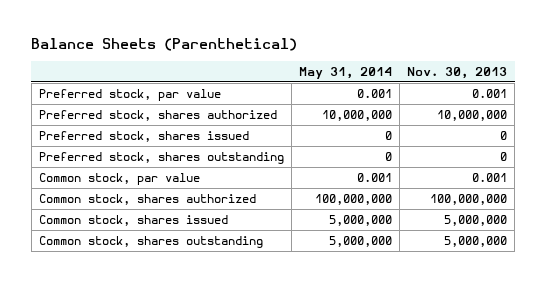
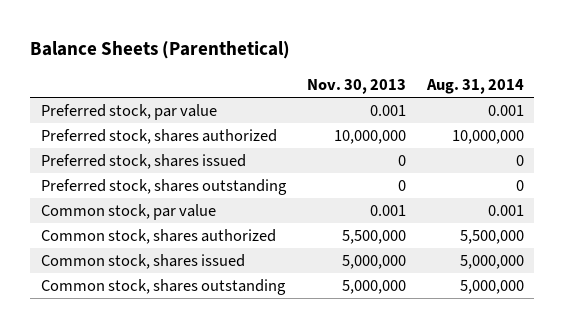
[298,66,392,79] May 31, 2014 -> none
none -> [425,78,524,94] Aug. 31, 2014
[430,193,508,205] 100,000,000 -> [341,230,406,245] 5,500,000

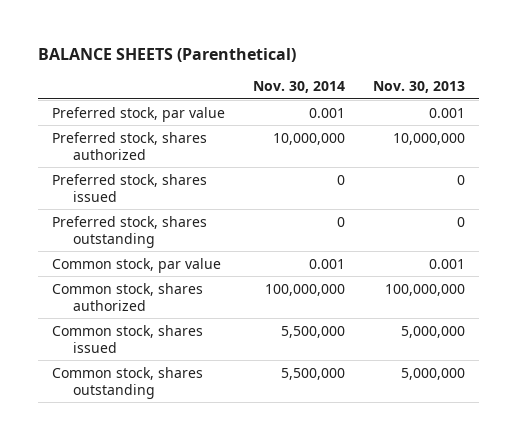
[30,41,291,60] Balance Sheets (Parenthetical) -> [37,47,296,62] BALANCE SHEETS (Parenthetical)
[425,78,524,94] Aug. 31, 2014 -> none
none -> [253,81,346,94] Nov. 30, 2014
[341,230,406,245] 5,500,000 -> [385,283,466,296] 100,000,000

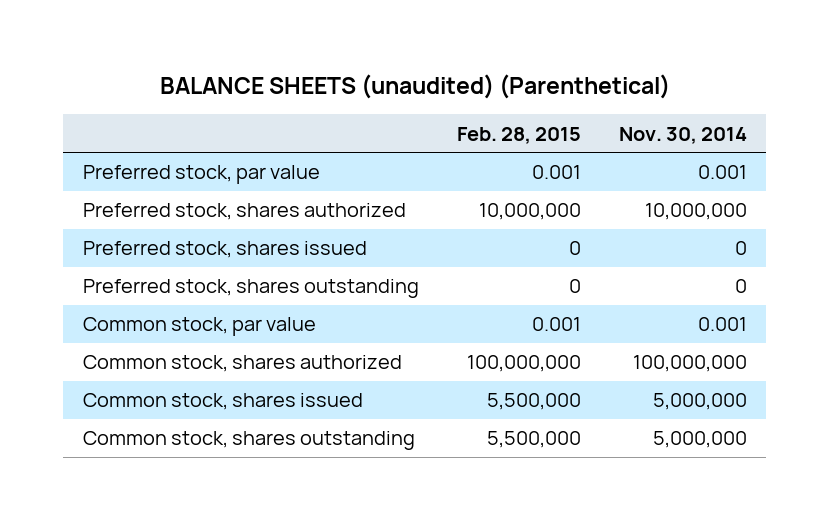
[37,47,296,62] BALANCE SHEETS (Parenthetical) -> [159,74,670,100] BALANCE SHEETS (unaudited) (Parenthetical)
[373,81,466,94] Nov. 30, 2013 -> none
none -> [456,126,581,144] Feb. 28, 2015
[281,325,346,338] 5,500,000 -> [653,393,748,411] 5,000,000
[281,367,346,380] 5,500,000 -> [653,431,748,449] 5,000,000

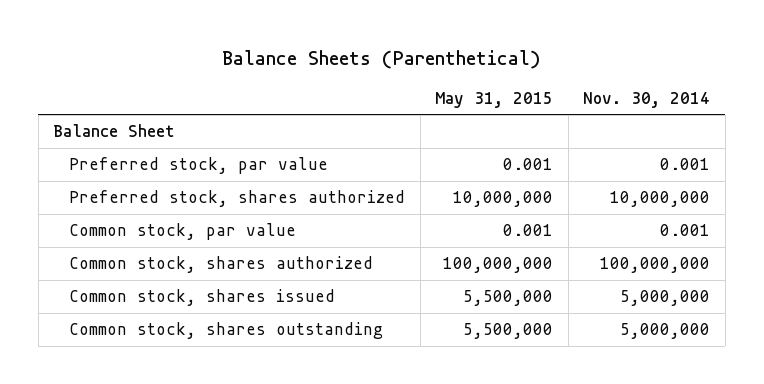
[159,74,670,100] BALANCE SHEETS (unaudited) (Parenthetical) -> [221,49,541,69] Balance Sheets (Parenthetical)
[456,126,581,144] Feb. 28, 2015 -> none
none -> [435,91,554,108] May 31, 2015
none -> [53,124,176,138] Balance Sheet
[82,241,367,259] Preferred stock, shares issued -> none
[82,279,419,299] Preferred stock, shares outstanding -> none

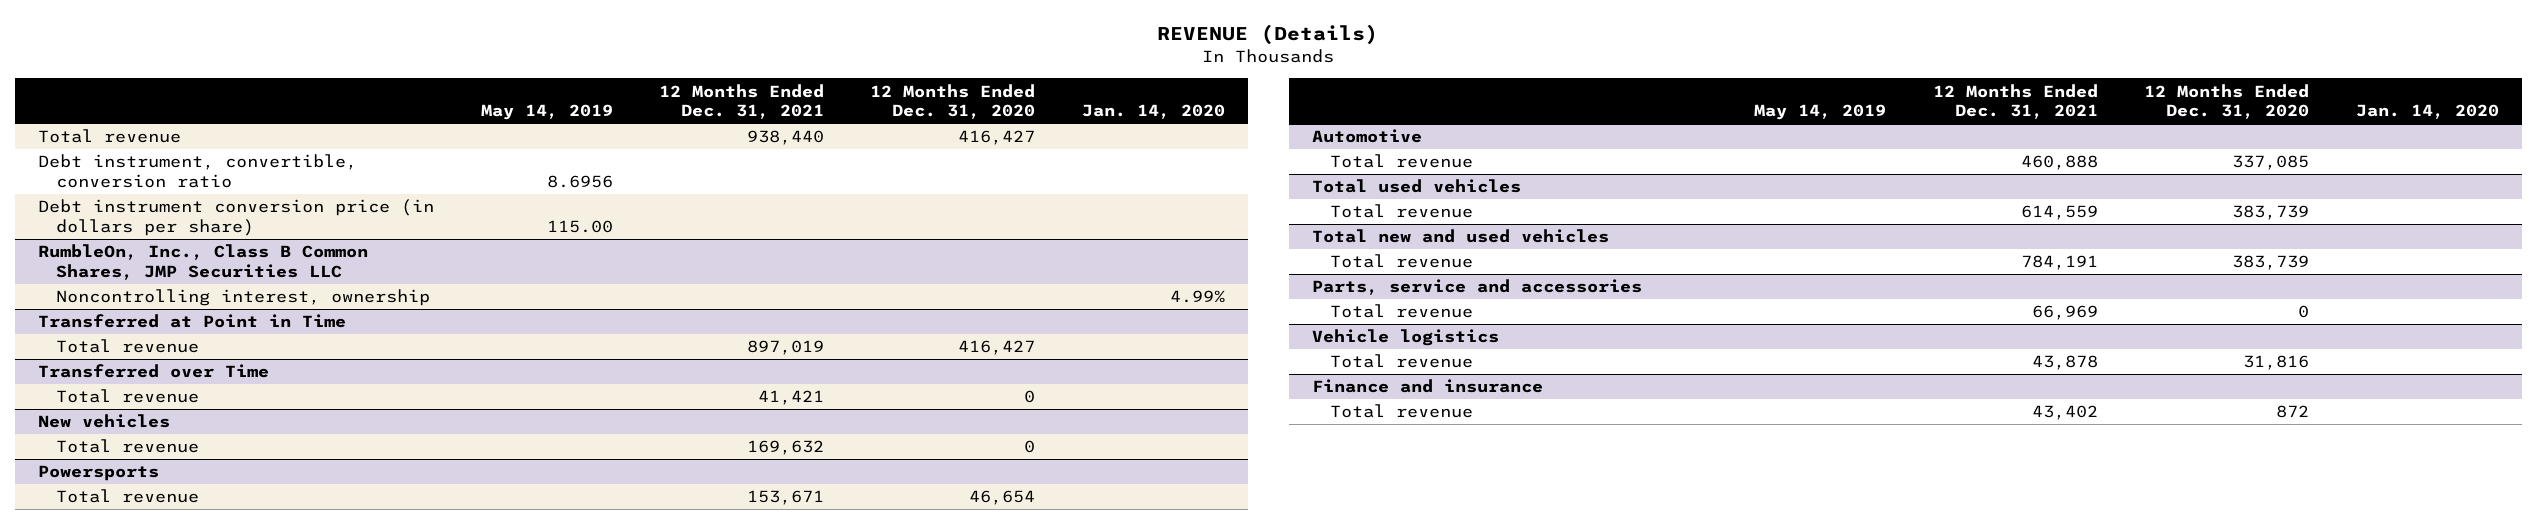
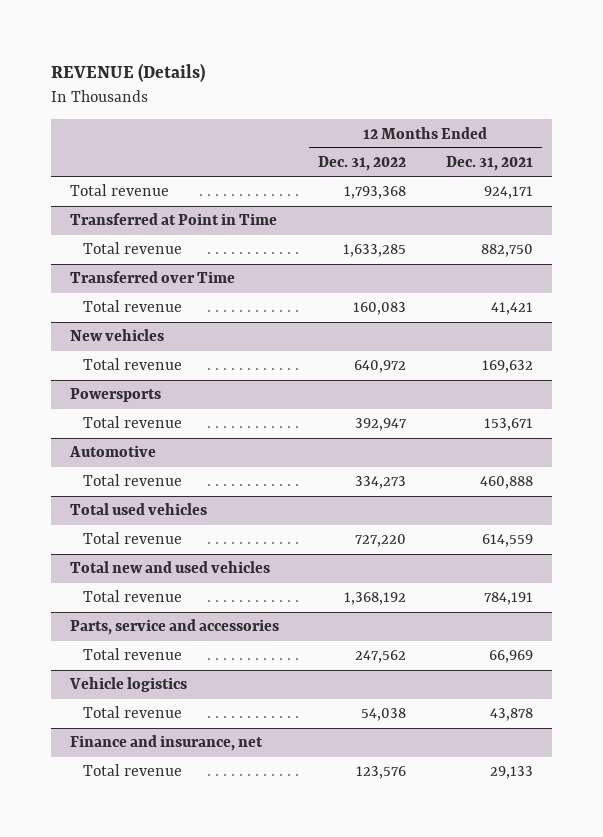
[480,104,613,121] May 14, 2019 -> none
[870,83,1036,120] 12 Months Ended Dec. 31, 2020 -> none
[1081,104,1225,120] Jan. 14, 2020 -> none
none -> [318,156,407,172] Dec. 31, 2022
[38,154,358,189] Debt instrument, convertible, conversion ratio -> none
[38,199,435,237] Debt instrument conversion price (in dollars per share) -> none
[38,244,369,281] RumbleOn, Inc., Class B Common Shares, JMP Securities LLC -> none
[56,289,431,307] Noncontrolling interest, ownership -> none
[747,130,825,146] 938,440 -> [483,186,533,200] 924,171
[747,340,825,356] 897,019 -> [480,244,533,258] 882,750
[1311,379,1543,394] Finance and insurance -> [70,735,264,752] Finance and insurance, net
[2031,405,2098,421] 43,402 -> [489,766,533,780] 29,133

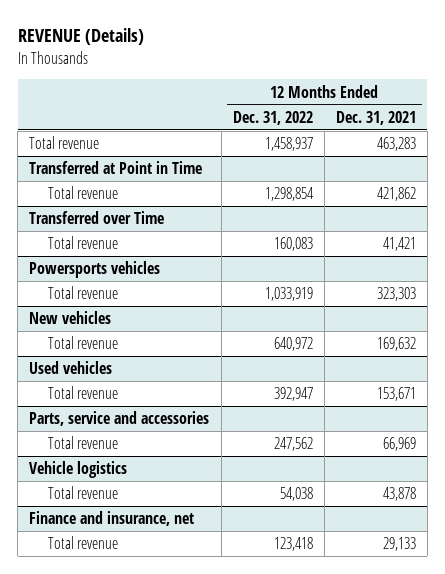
[344,186,407,200] 1,793,368 -> [264,137,313,152] 1,458,937
[483,186,533,200] 924,171 -> [376,137,416,152] 463,283
[343,244,407,258] 1,633,285 -> [264,187,314,202] 1,298,854
[480,244,533,258] 882,750 -> [376,187,416,202] 421,862
none -> [29,261,161,279] Powersports vehicles
none -> [48,286,119,300] Total revenue
[70,388,162,403] Powersports -> [29,361,113,375] Used vehicles
[69,445,157,458] Automotive -> none
[82,474,182,487] Total revenue -> none
[70,503,208,516] Total used vehicles -> none
[82,532,182,545] Total revenue -> none
[70,561,271,574] Total new and used vehicles -> none
[82,590,182,603] Total revenue -> none
[356,766,407,780] 123,576 -> [273,537,313,552] 123,418

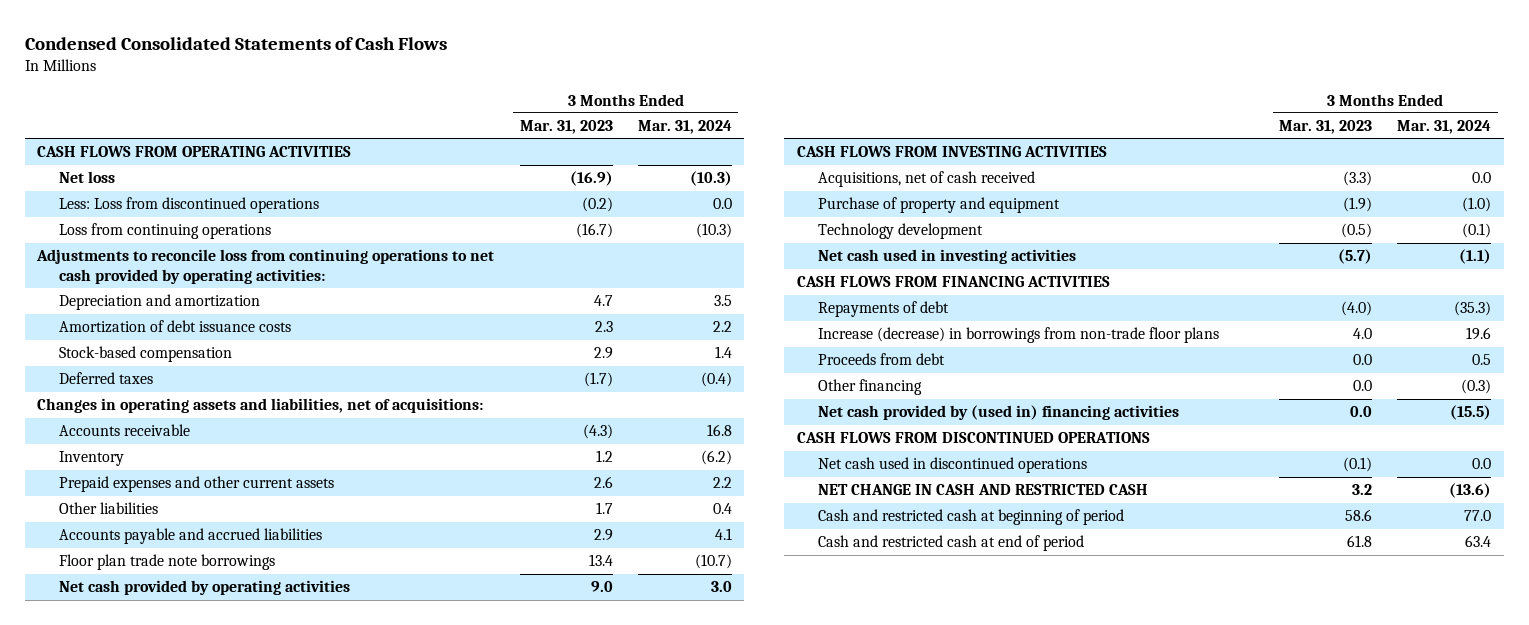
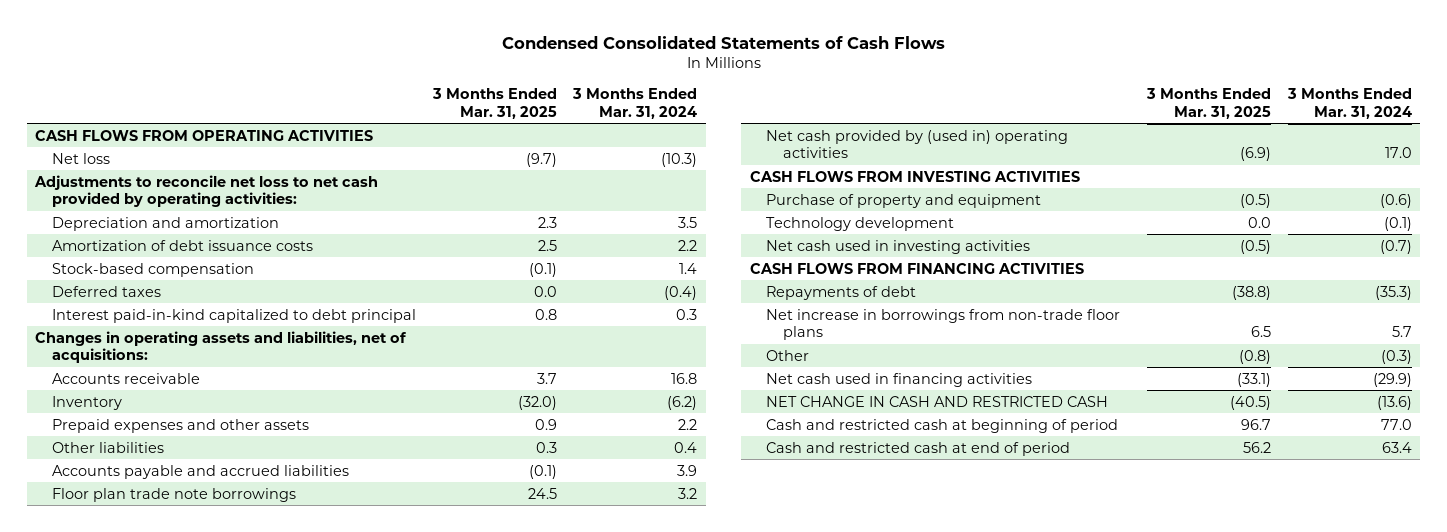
[519,120,613,135] Mar. 31, 2023 -> none
none -> [431,88,557,119] 3 Months Ended Mar. 31, 2025
[58,197,319,214] Less: Loss from discontinued operations -> none
[58,223,271,240] Loss from continuing operations -> none
[36,249,495,284] Adjustments to reconcile loss from continuing operations to net cash provided by operating activities: -> [34,174,379,207] Adjustments to reconcile net loss to net cash provided by operating activities:
none -> [51,308,416,323] Interest paid-in-kind capitalized to debt principal
[58,476,334,493] Prepaid expenses and other current assets -> [51,418,309,433] Prepaid expenses and other assets
[714,528,732,541] 4.1 -> [677,464,698,476] 3.9
[694,554,732,570] (10.7) -> [678,487,698,499] 3.2
[58,580,350,596] Net cash provided by operating activities -> [766,129,1069,158] Net cash provided by (used in) operating activities
[710,581,732,593] 3.0 -> [1384,146,1412,158] 17.0
[818,171,1036,188] Acquisitions, net of cash received -> none
[1462,197,1492,213] (1.0) -> [1379,193,1412,208] (0.6)
[1459,249,1492,265] (1.1) -> [1379,239,1412,254] (0.7)
[818,353,946,366] Proceeds from debt -> none
[796,432,1150,444] CASH FLOWS FROM DISCONTINUED OPERATIONS -> none
[818,457,1088,474] Net cash used in discontinued operations -> none
[818,327,1220,344] Increase (decrease) in borrowings from non-trade floor plans -> [766,308,1121,340] Net increase in borrowings from non-trade floor plans
[1466,327,1492,341] 19.6 -> [1391,325,1412,337] 5.7
[818,379,923,396] Other financing -> [766,349,810,361] Other
[818,405,1180,421] Net cash provided by (used in) financing activities -> [766,372,1033,387] Net cash used in financing activities
[1450,405,1492,421] (15.5) -> [1372,372,1412,387] (29.9)

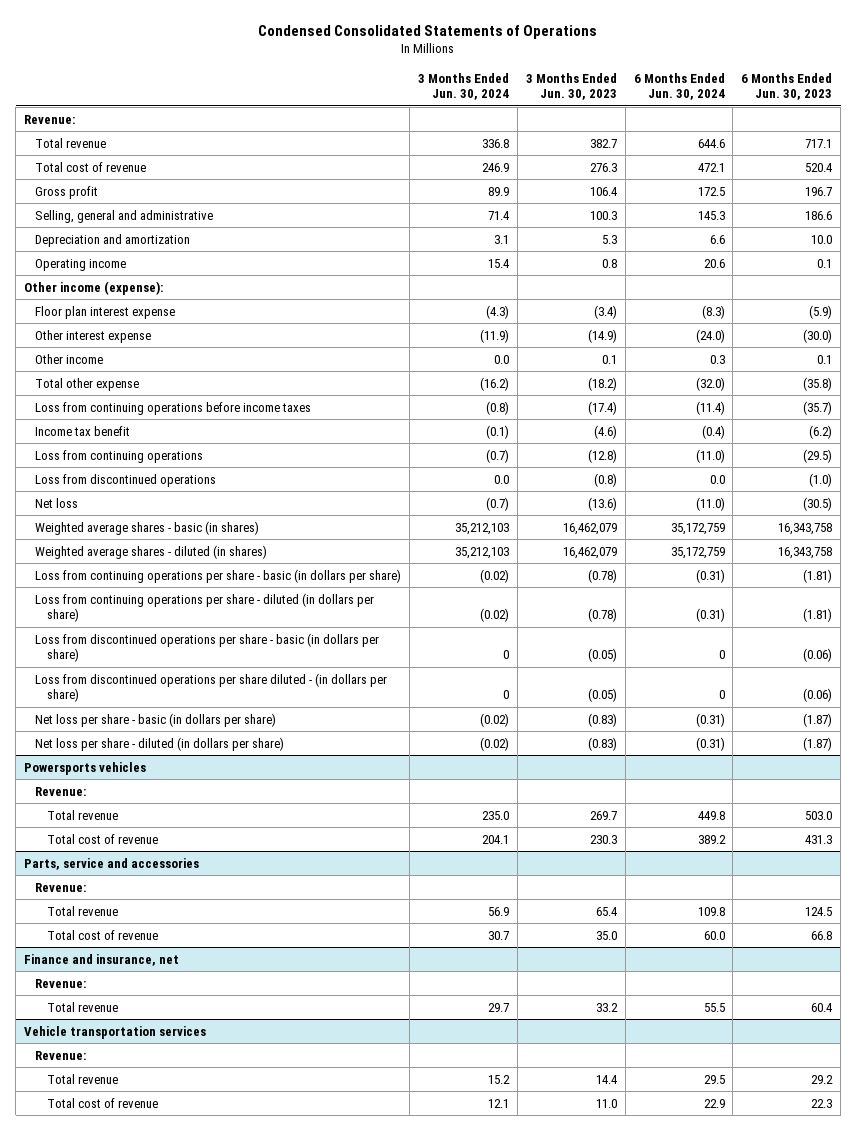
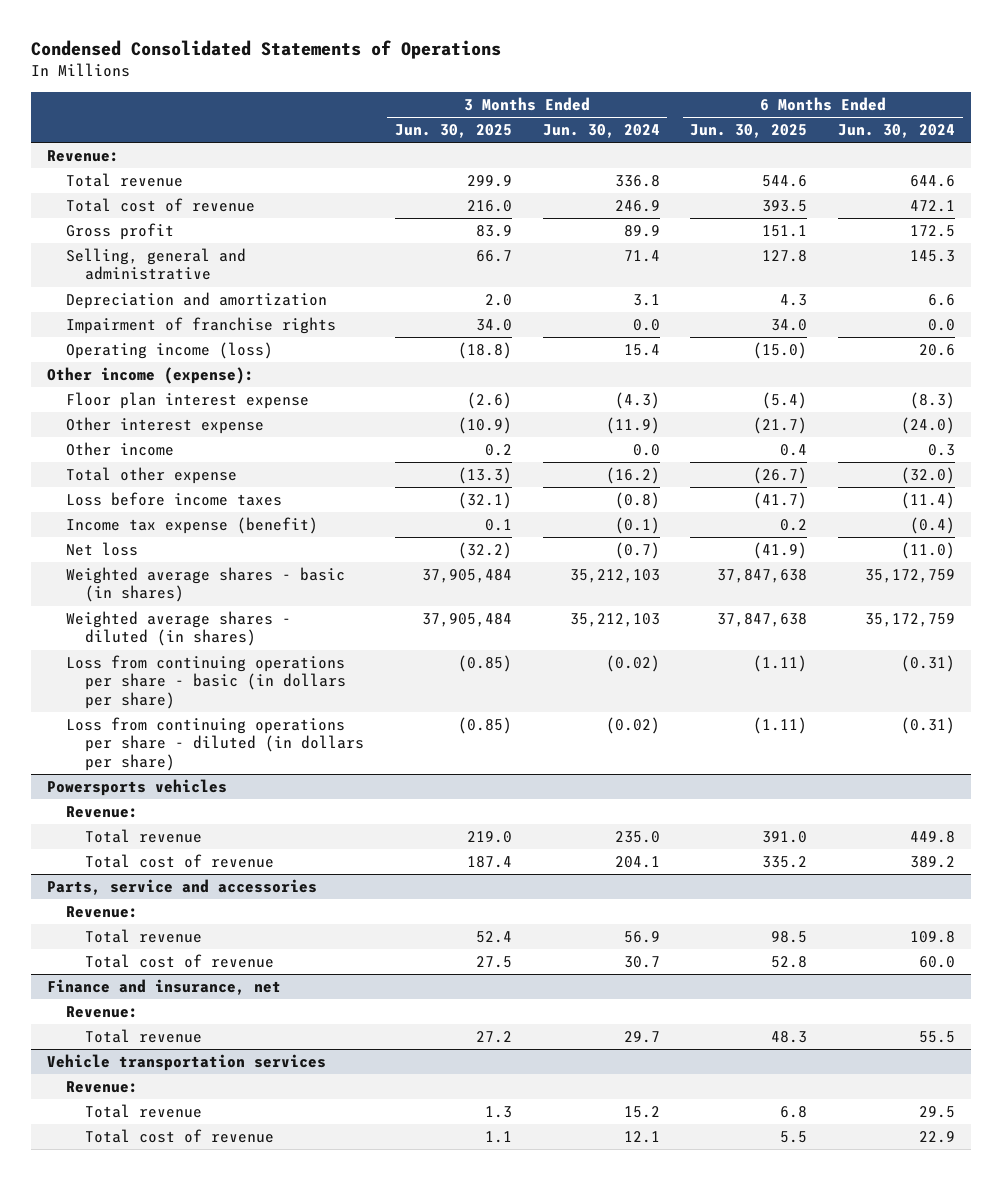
[525,72,617,101] 3 Months Ended Jun. 30, 2023 -> none
[741,72,833,101] 6 Months Ended Jun. 30, 2023 -> none
none -> [394,123,512,138] Jun. 30, 2025
none -> [690,123,808,138] Jun. 30, 2025
none -> [65,316,336,334] Impairment of franchise rights
[35,258,127,271] Operating income -> [65,341,273,359] Operating income (loss)
[35,449,204,463] Loss from continuing operations -> none
[35,473,217,487] Loss from discontinued operations -> none
[35,401,312,415] Loss from continuing operations before income taxes -> [65,491,282,506] Loss before income taxes
[35,425,131,436] Income tax benefit -> [65,516,318,534] Income tax expense (benefit)
[35,632,380,663] Loss from discontinued operations per share - basic (in dollars per share) -> none
[35,672,388,703] Loss from discontinued operations per share diluted - (in dollars per share) -> none
[35,712,277,727] Net loss per share - basic (in dollars per share) -> none
[35,736,285,751] Net loss per share - diluted (in dollars per share) -> none

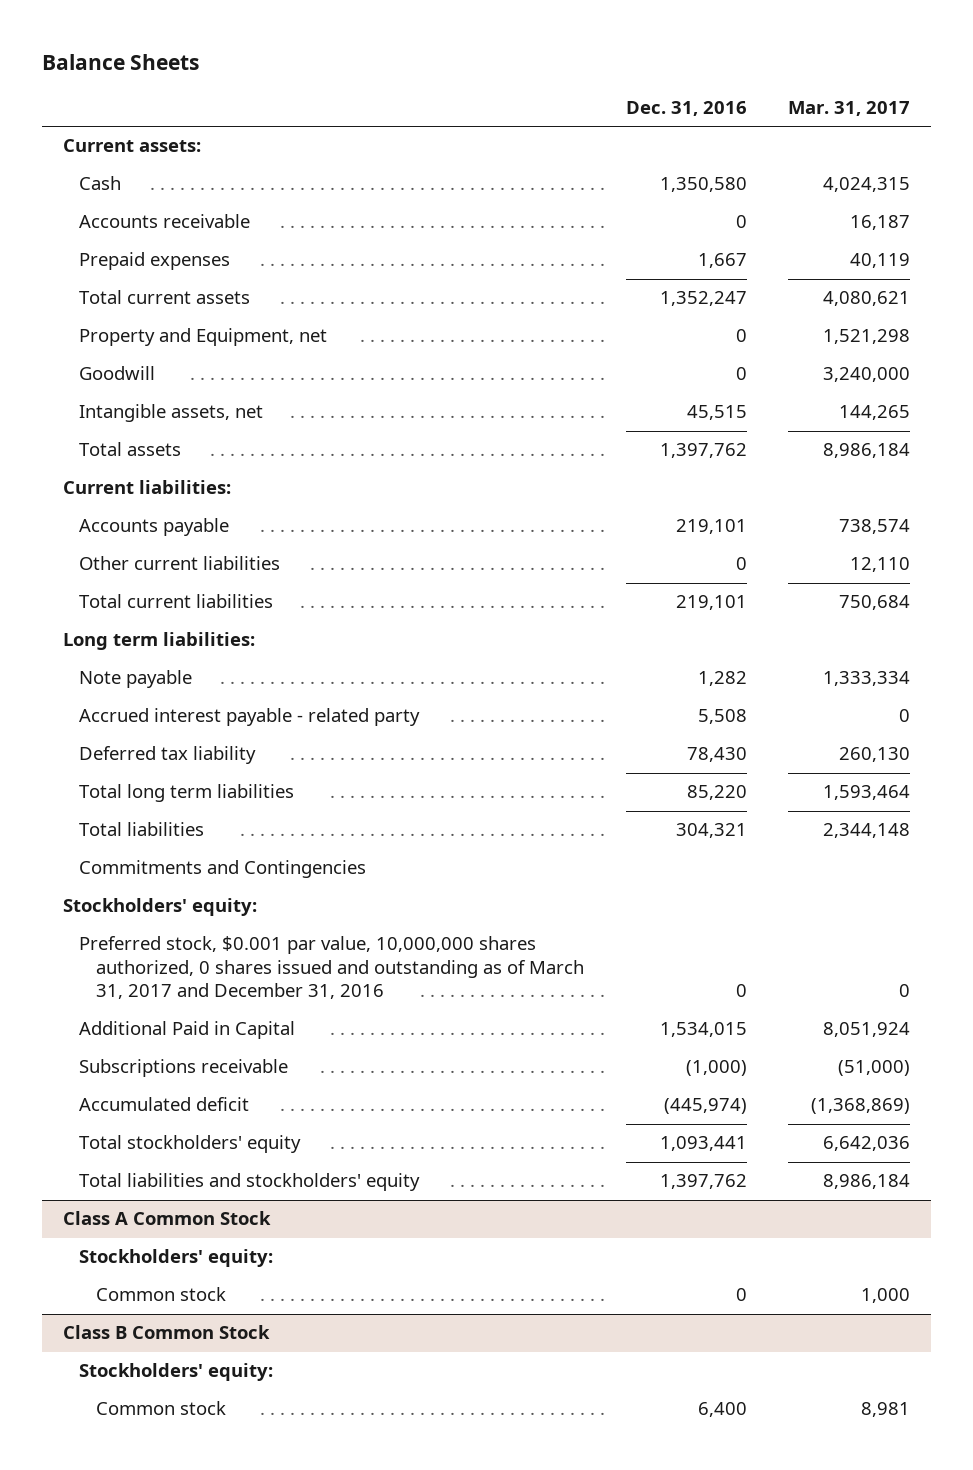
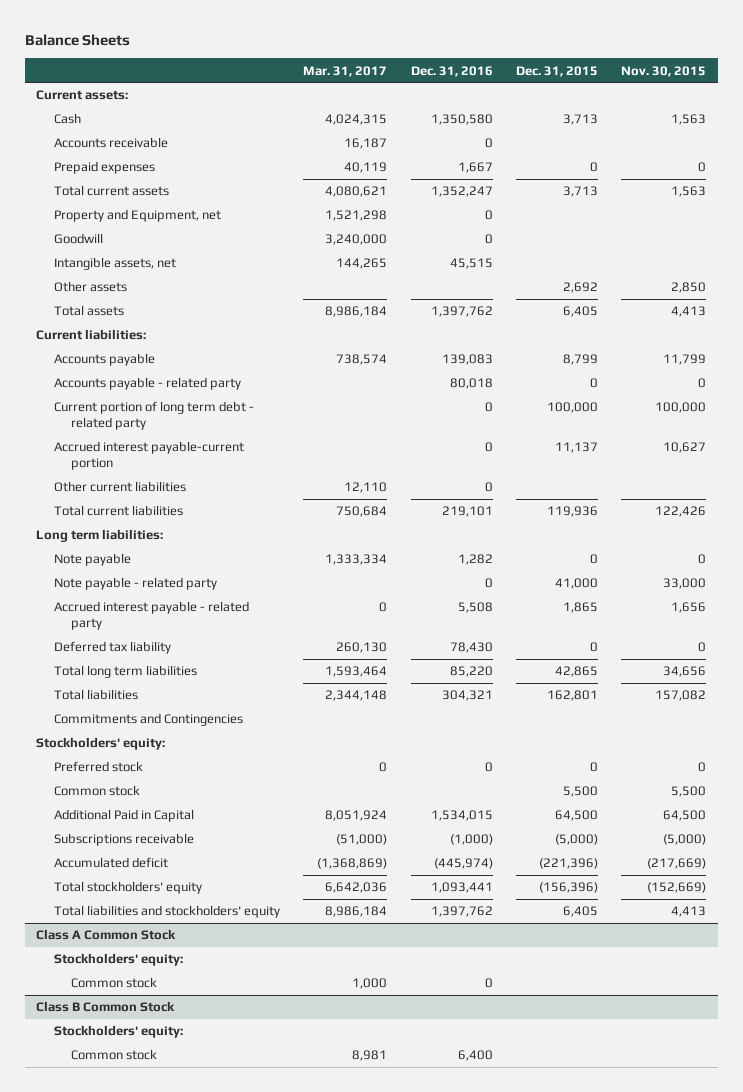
none -> [515,65,598,77] Dec. 31, 2015
none -> [621,65,707,77] Nov. 30, 2015
none -> [53,281,127,293] Other assets
[675,519,747,535] 219,101 -> [441,354,493,366] 139,083
none -> [53,377,241,391] Accounts payable - related party
none -> [53,401,254,431] Current portion of long term debt - related party
none -> [53,441,244,471] Accrued interest payable-current portion
none -> [53,577,217,591] Note payable - related party
[79,936,584,1000] Preferred stock, $0.001 par value, 10,000,000 shares authorized, 0 shares issued and outstanding as of March 31, 2017 and December 31, 2016 -> [53,761,143,773] Preferred stock
none -> [53,785,140,797] Common stock

